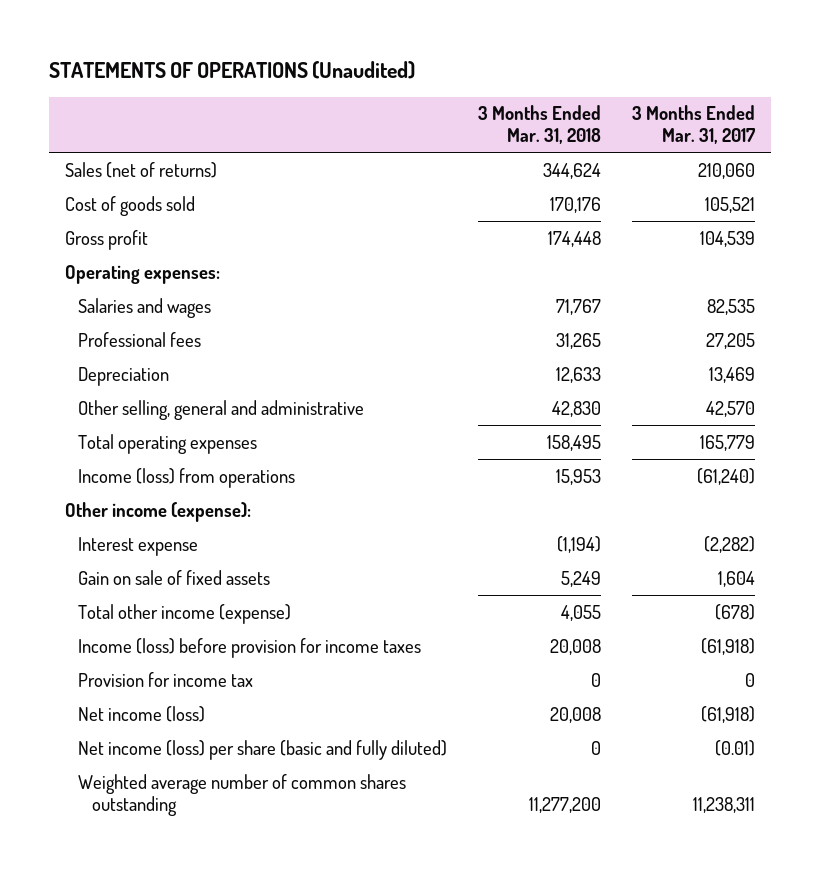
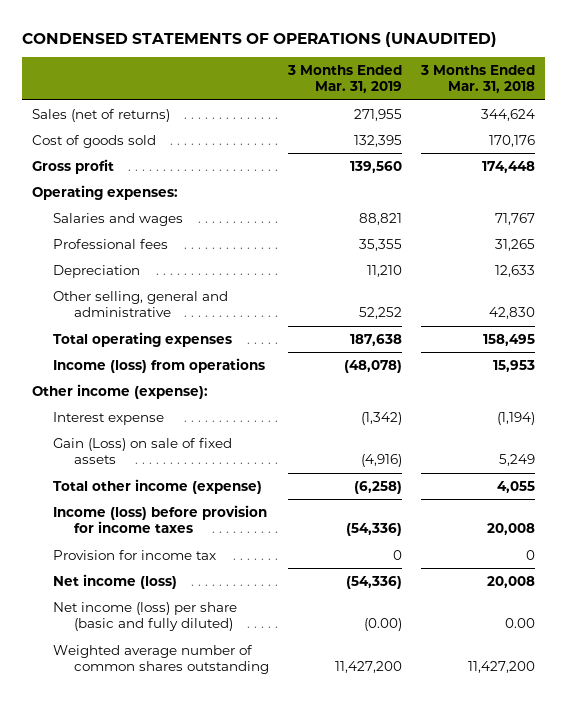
[49,61,416,80] STATEMENTS OF OPERATIONS (Unaudited) -> [22,31,498,47] CONDENSED STATEMENTS OF OPERATIONS (UNAUDITED)
[632,105,756,145] 3 Months Ended Mar. 31, 2017 -> none
none -> [286,64,402,94] 3 Months Ended Mar. 31, 2019
[78,569,271,585] Gain on sale of fixed assets -> [52,437,232,465] Gain (Loss) on sale of fixed assets
[591,740,602,755] 0 -> [505,618,536,629] 0.00
[529,796,602,813] 11,277,200 -> [468,661,536,674] 11,427,200

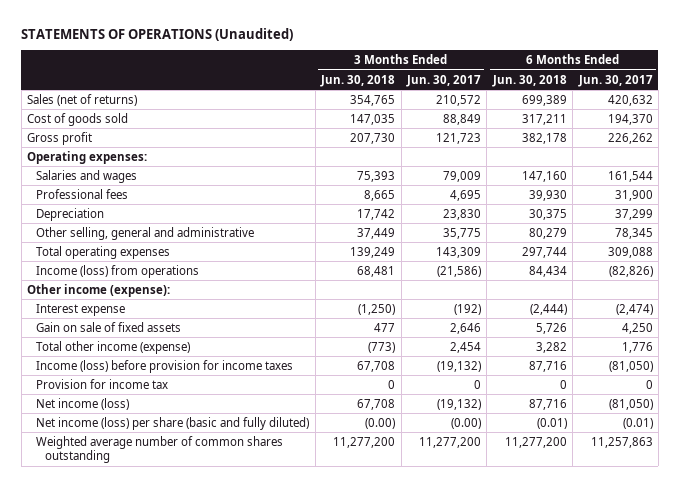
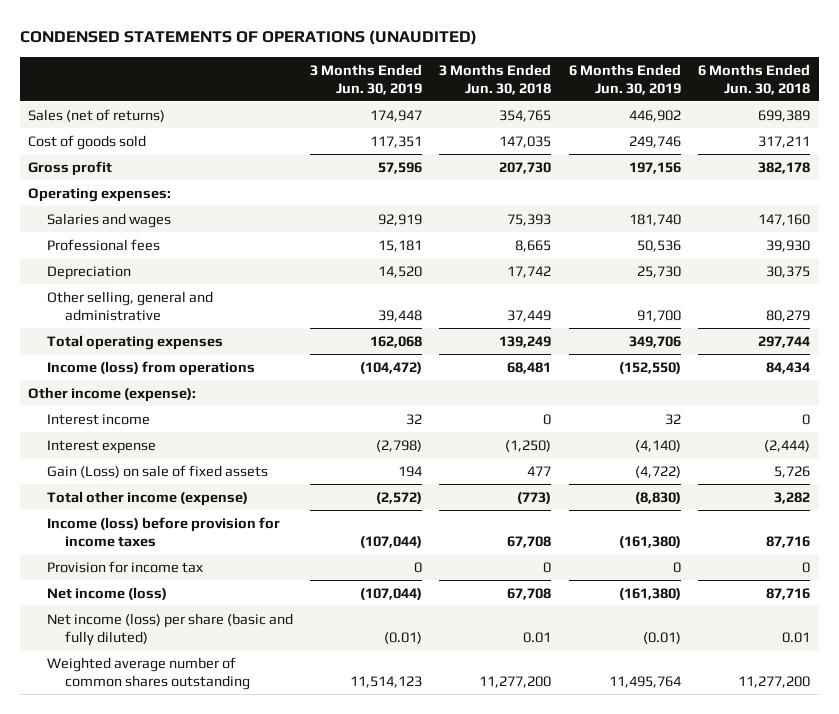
[21,27,294,41] STATEMENTS OF OPERATIONS (Unaudited) -> [19,30,477,46] CONDENSED STATEMENTS OF OPERATIONS (UNAUDITED)
[405,74,481,87] Jun. 30, 2017 -> none
[577,74,653,87] Jun. 30, 2017 -> none
none -> [310,63,423,95] 3 Months Ended Jun. 30, 2019
none -> [568,63,681,95] 6 Months Ended Jun. 30, 2019
none -> [46,413,150,425] Interest income
[36,321,182,332] Gain on sale of fixed assets -> [46,464,268,478] Gain (Loss) on sale of fixed assets
[365,417,396,429] (0.00) -> [523,631,552,643] 0.01
[536,417,567,429] (0.01) -> [782,631,811,643] 0.01

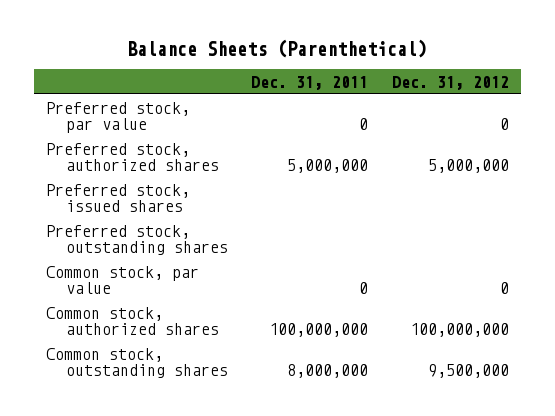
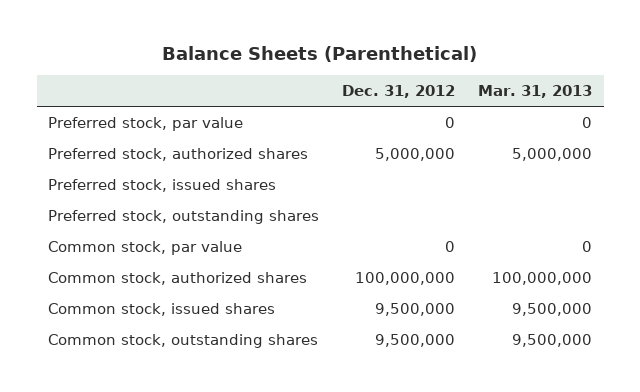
[251,75,369,90] Dec. 31, 2011 -> none
none -> [478,85,593,99] Mar. 31, 2013
none -> [48,302,276,316] Common stock, issued shares

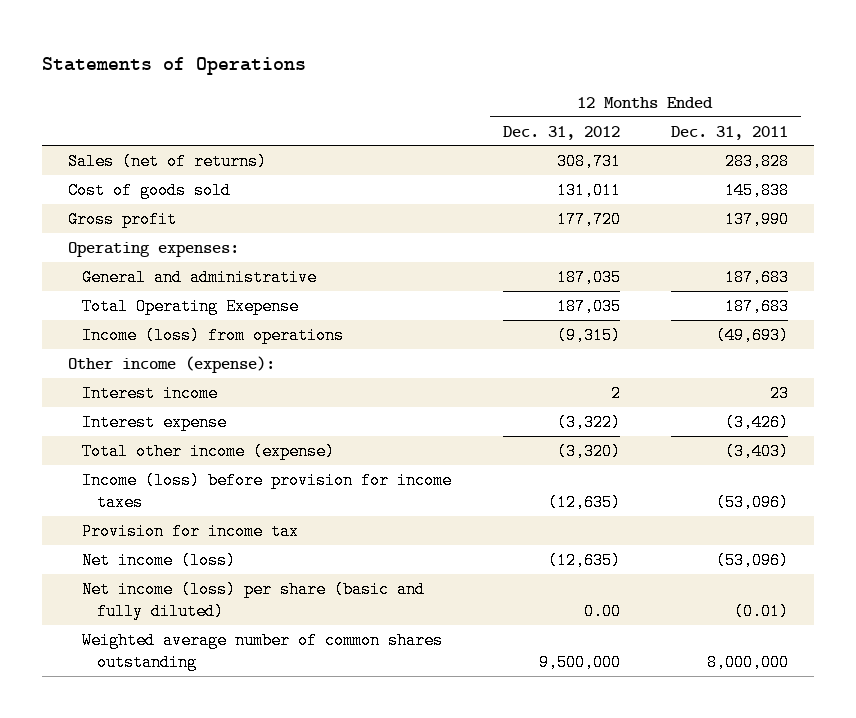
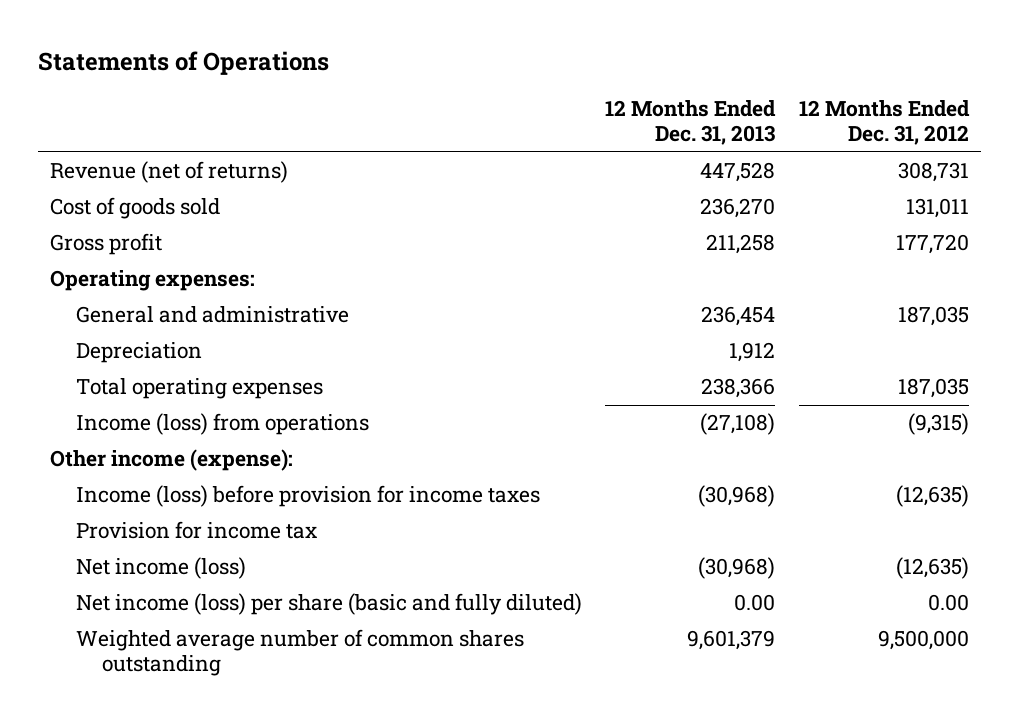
[670,125,788,140] Dec. 31, 2011 -> none
none -> [605,100,777,146] 12 Months Ended Dec. 31, 2013
[67,152,267,170] Sales (net of returns) -> [49,161,288,184] Revenue (net of returns)
none -> [75,342,202,364] Depreciation
[82,297,300,315] Total Operating Exepense -> [75,378,323,400] Total operating expenses
[82,384,219,402] Interest income -> none
[82,413,228,431] Interest expense -> none
[82,442,336,460] Total other income (expense) -> none

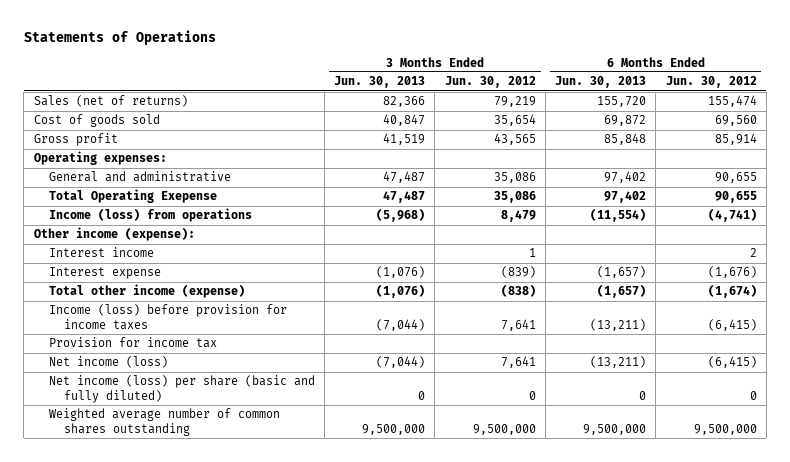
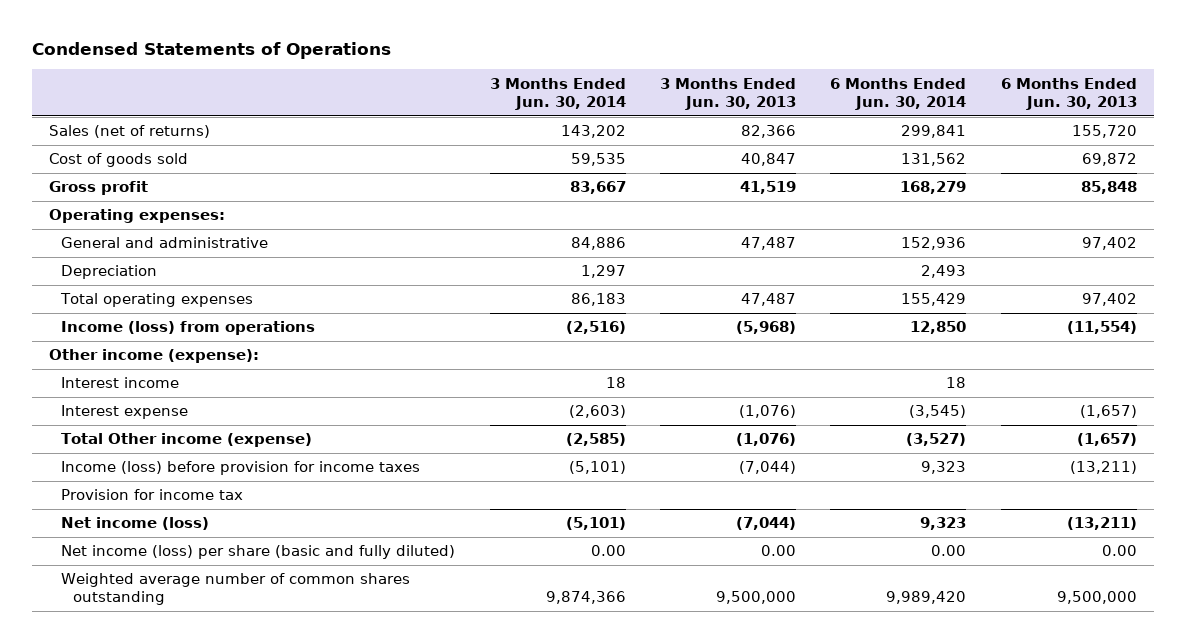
[23,29,216,45] Statements of Operations -> [31,41,391,59] Condensed Statements of Operations
[444,76,536,89] Jun. 30, 2012 -> none
[665,76,757,89] Jun. 30, 2012 -> none
none -> [489,77,626,110] 3 Months Ended Jun. 30, 2014
none -> [830,77,967,110] 6 Months Ended Jun. 30, 2014
none -> [61,265,158,280] Depreciation
[48,189,217,204] Total Operating Exepense -> [60,293,254,308] Total operating expenses
[48,284,245,299] Total other income (expense) -> [61,433,313,448] Total Other income (expense)
[418,391,426,401] 0 -> [760,545,796,557] 0.00
[639,391,647,401] 0 -> [1101,545,1137,557] 0.00

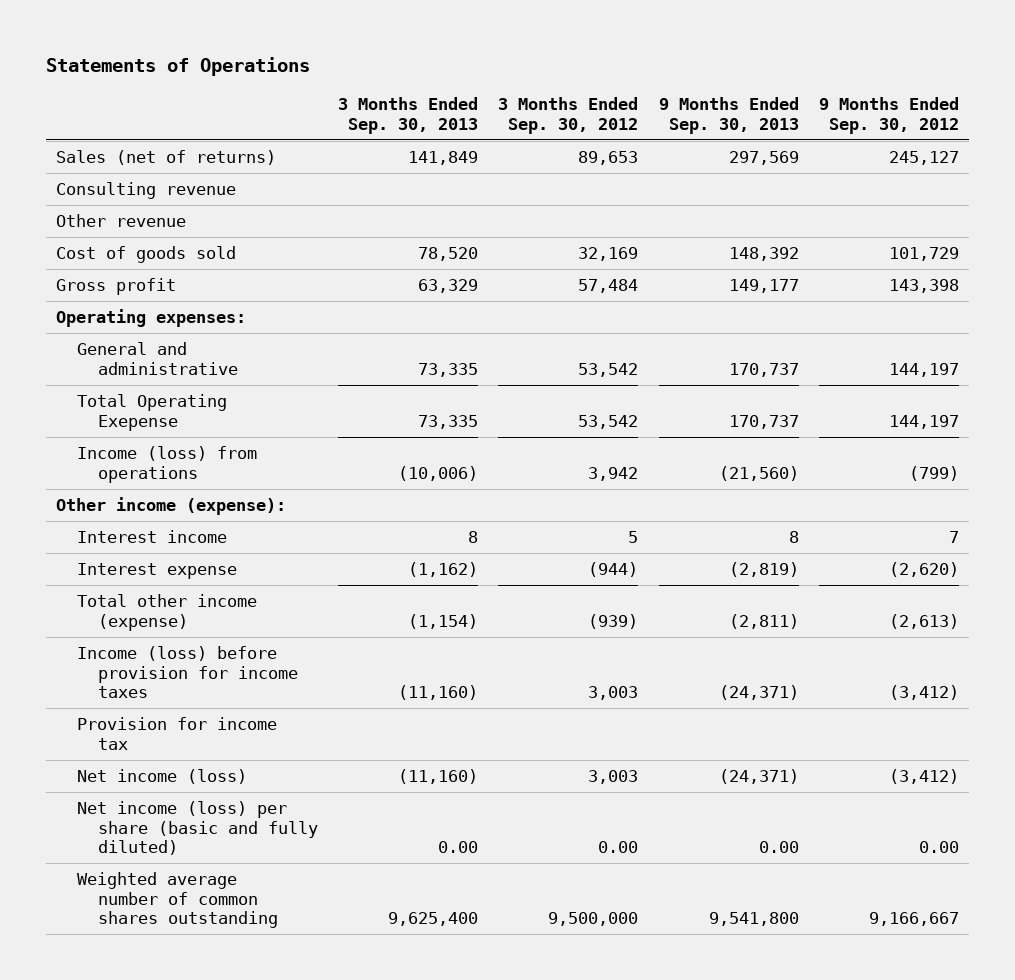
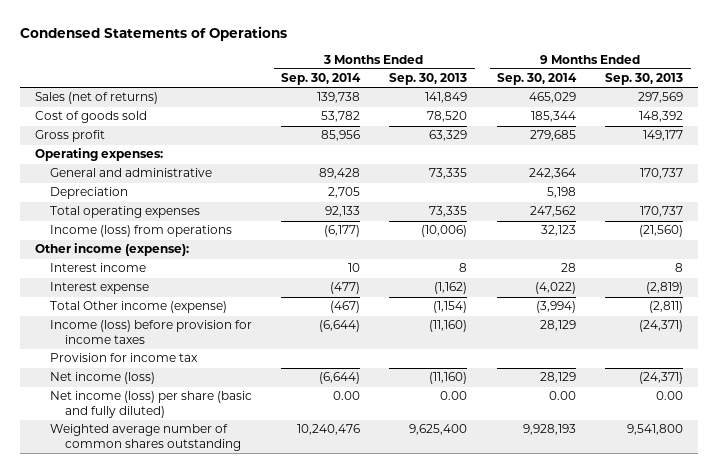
[46,56,311,76] Statements of Operations -> [19,26,287,42] Condensed Statements of Operations
[498,97,639,134] 3 Months Ended Sep. 30, 2012 -> none
[818,97,959,134] 9 Months Ended Sep. 30, 2012 -> none
none -> [281,73,362,86] Sep. 30, 2014
none -> [496,73,577,86] Sep. 30, 2014
[56,182,237,200] Consulting revenue -> none
[56,214,187,228] Other revenue -> none
none -> [49,187,128,200] Depreciation
[77,394,228,431] Total Operating Exepense -> [49,206,200,219] Total operating expenses
[77,594,258,631] Total other income (expense) -> [49,301,227,314] Total Other income (expense)

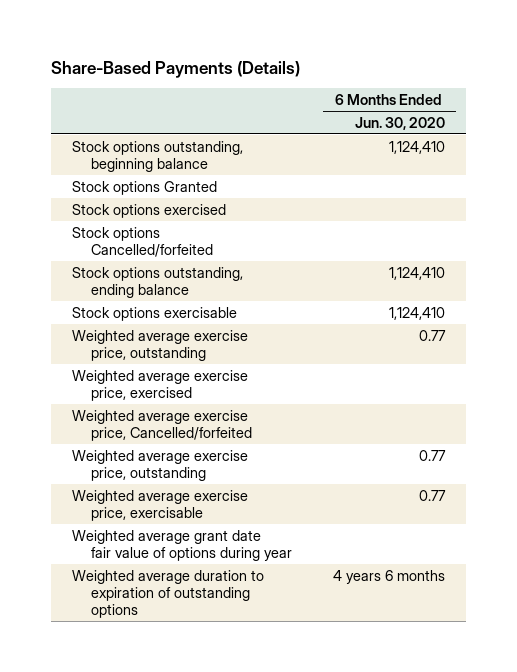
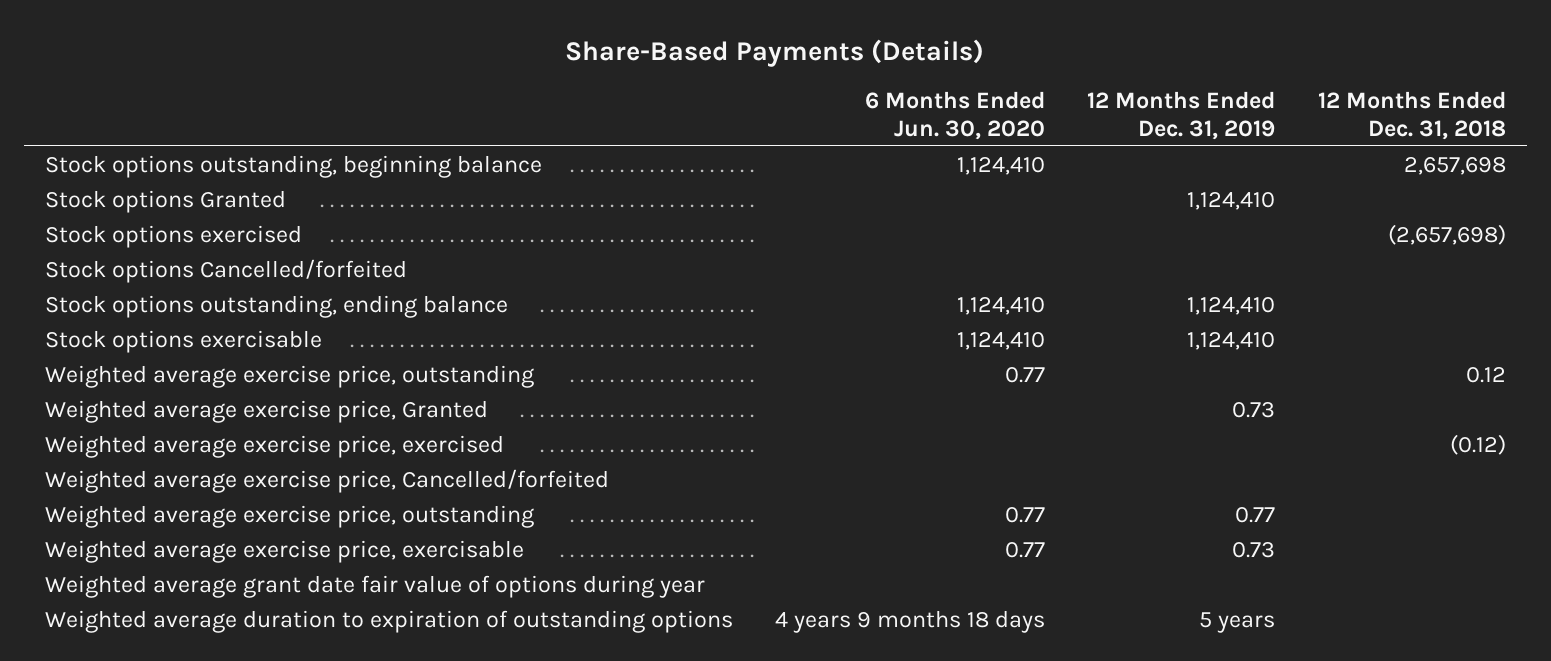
none -> [1087,90,1276,140] 12 Months Ended Dec. 31, 2019
none -> [1317,90,1506,140] 12 Months Ended Dec. 31, 2018
none -> [44,399,488,423] Weighted average exercise price, Granted
[333,569,446,584] 4 years 6 months -> [775,609,1046,633] 4 years 9 months 18 days

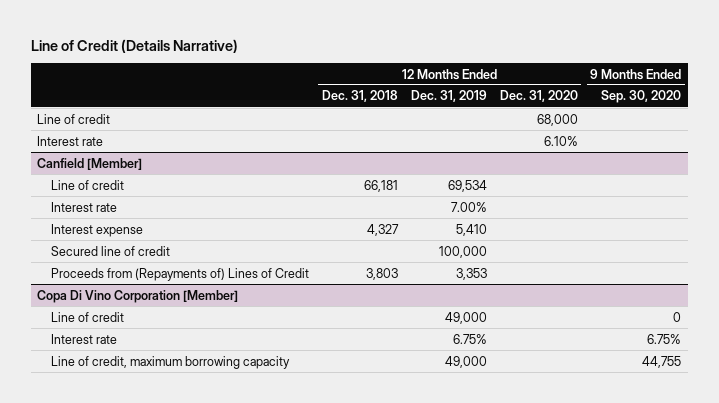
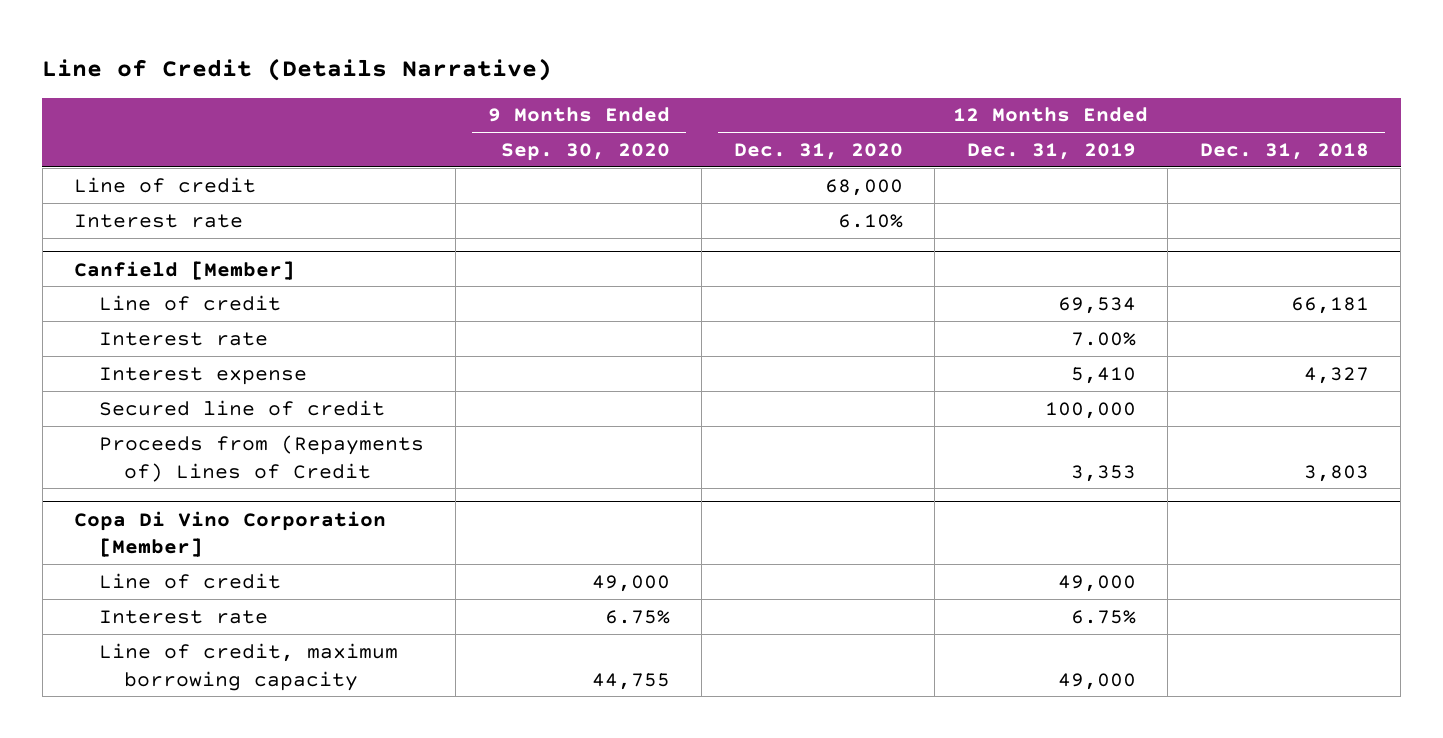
[673,311,682,322] 0 -> [591,574,670,592] 49,000

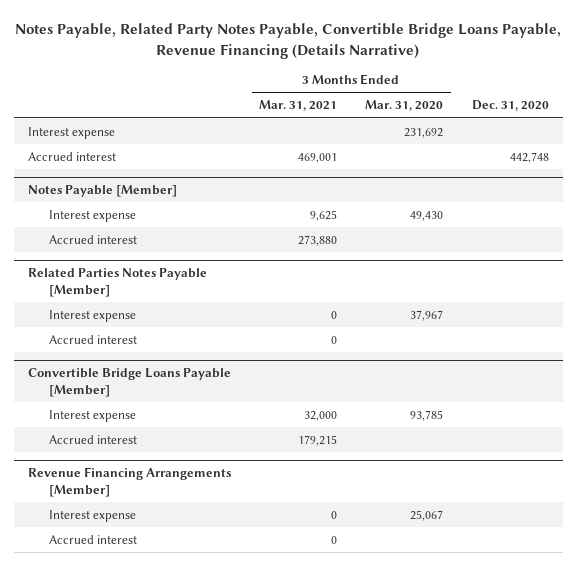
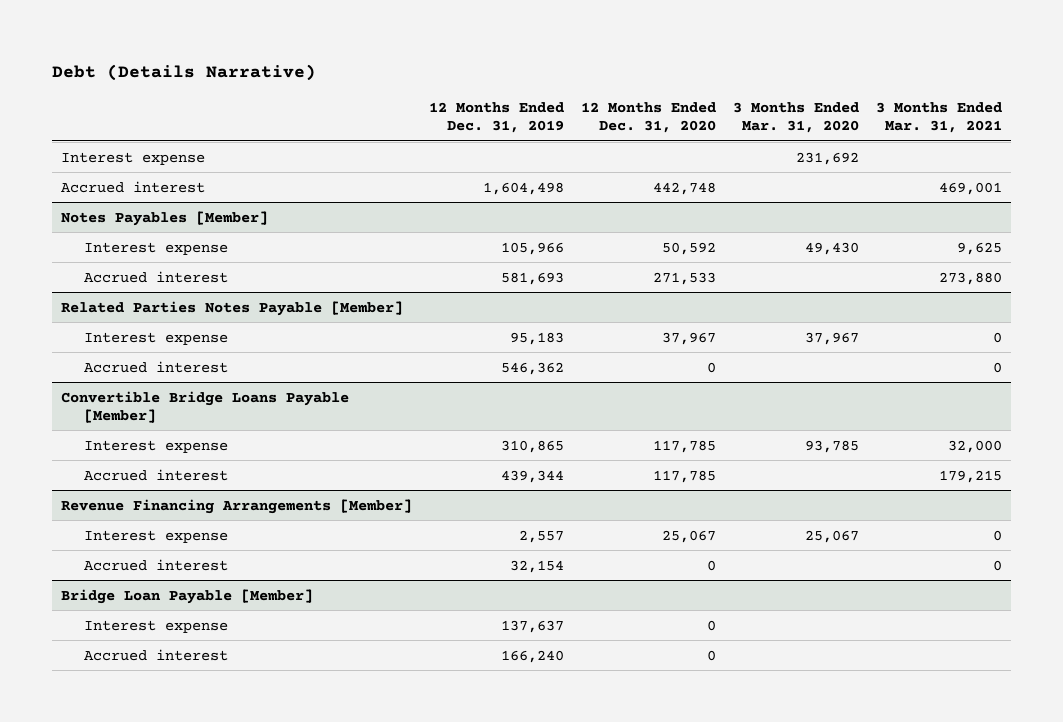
[15,23,562,59] Notes Payable, Related Party Notes Payable, Convertible Bridge Loans Payable, Revenue Financing (Details Narrative) -> [52,63,317,81] Debt (Details Narrative)
[471,100,549,112] Dec. 31, 2020 -> none
none -> [428,102,564,134] 12 Months Ended Dec. 31, 2019
none -> [580,102,716,134] 12 Months Ended Dec. 31, 2020
[28,185,178,198] Notes Payable [Member] -> [60,210,268,226] Notes Payables [Member]
none -> [60,588,313,604] Bridge Loan Payable [Member]
none -> [83,619,228,633] Interest expense
none -> [83,648,228,661] Accrued interest

